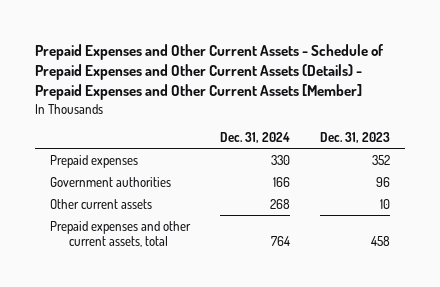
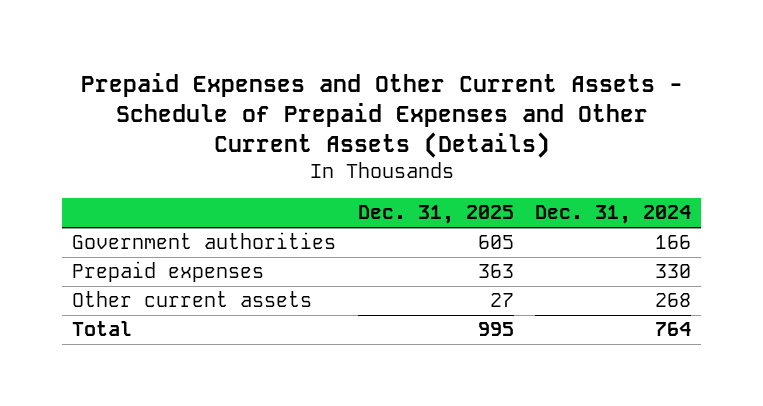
[35,43,385,101] Prepaid Expenses and Other Current Assets - Schedule of Prepaid Expenses and Other Current Assets (Details) - Prepaid Expenses and Other Current Assets [Member] -> [80,72,683,159] Prepaid Expenses and Other Current Assets - Schedule of Prepaid Expenses and Other Current Assets (Details)
[319,132,390,144] Dec. 31, 2023 -> none
none -> [357,205,514,225] Dec. 31, 2025
[50,154,139,168] Prepaid expenses -> [72,261,265,283] Prepaid expenses
[50,220,192,247] Prepaid expenses and other current assets, total -> [72,321,133,337] Total

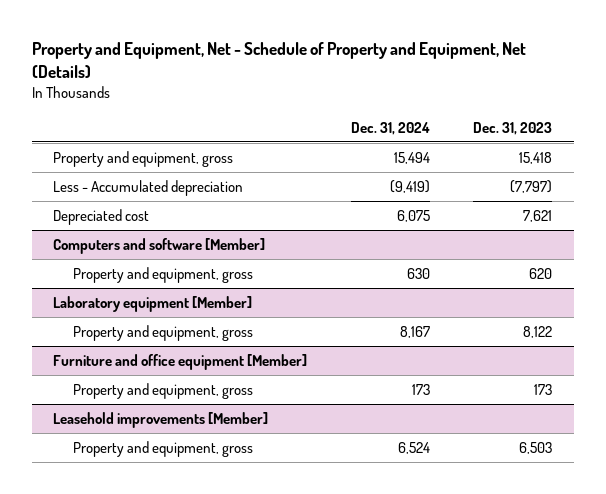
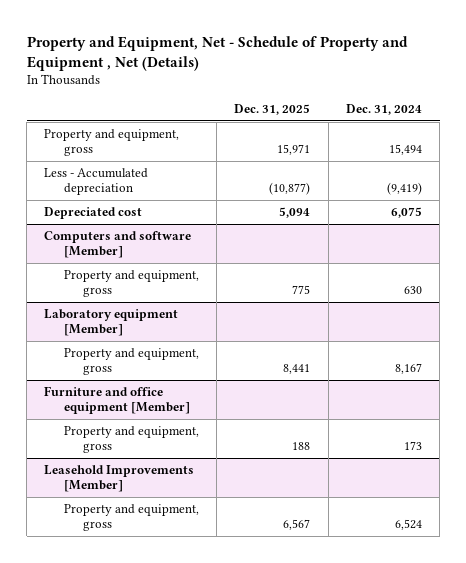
[31,41,526,78] Property and Equipment, Net - Schedule of Property and Equipment, Net (Details) -> [26,35,408,71] Property and Equipment, Net - Schedule of Property and Equipment , Net (Details)
[473,121,553,135] Dec. 31, 2023 -> none
none -> [234,104,311,116] Dec. 31, 2025
[53,411,269,428] Leasehold improvements [Member] -> [44,465,195,493] Leasehold Improvements [Member]

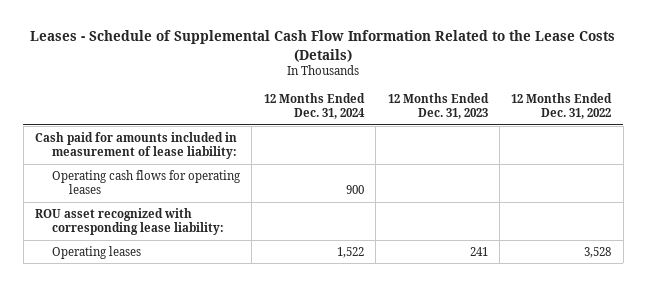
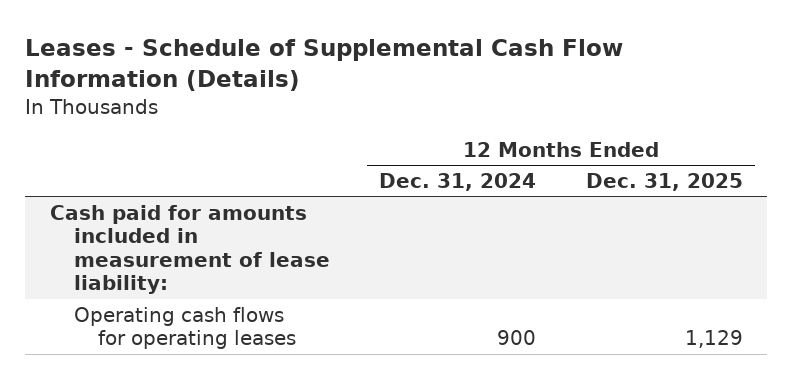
[30,30,616,62] Leases - Schedule of Supplemental Cash Flow Information Related to the Lease Costs (Details) -> [24,38,623,91] Leases - Schedule of Supplemental Cash Flow Information (Details)
[387,92,489,120] 12 Months Ended Dec. 31, 2023 -> none
[511,92,613,120] 12 Months Ended Dec. 31, 2022 -> none
none -> [585,173,743,192] Dec. 31, 2025
[35,207,224,236] ROU asset recognized with corresponding lease liability: -> none
[51,245,141,259] Operating leases -> none

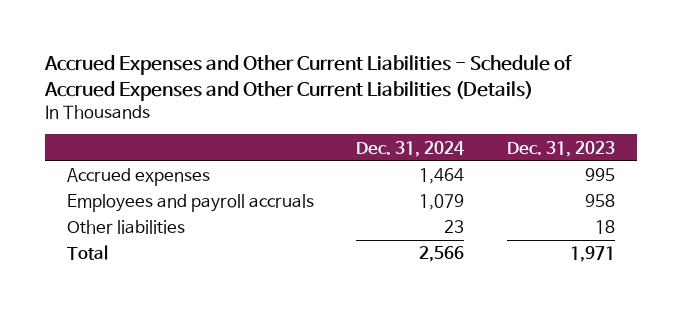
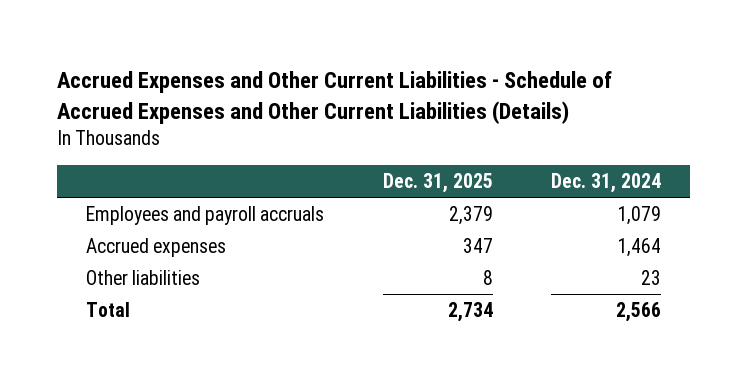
[507,140,616,157] Dec. 31, 2023 -> none
none -> [382,173,493,194] Dec. 31, 2025
[66,168,210,187] Accrued expenses -> [86,238,227,258] Accrued expenses

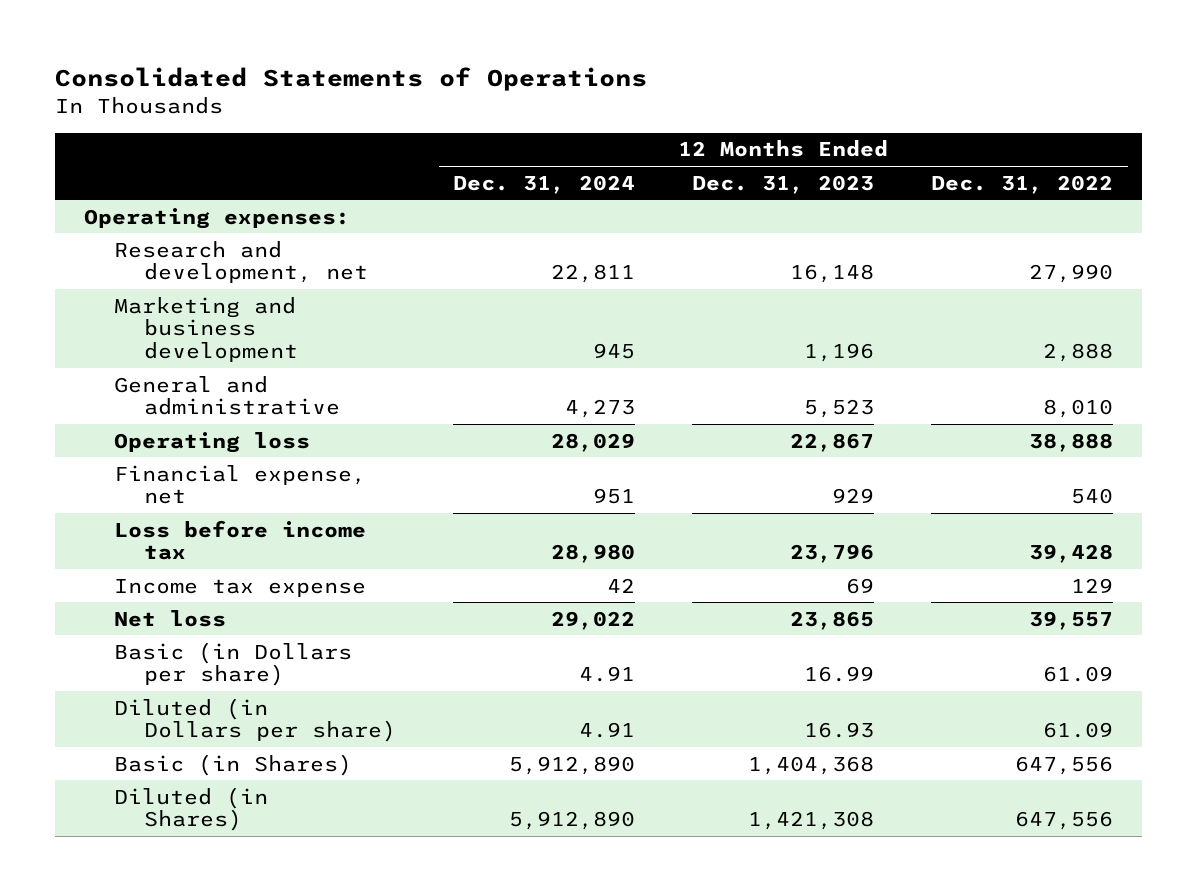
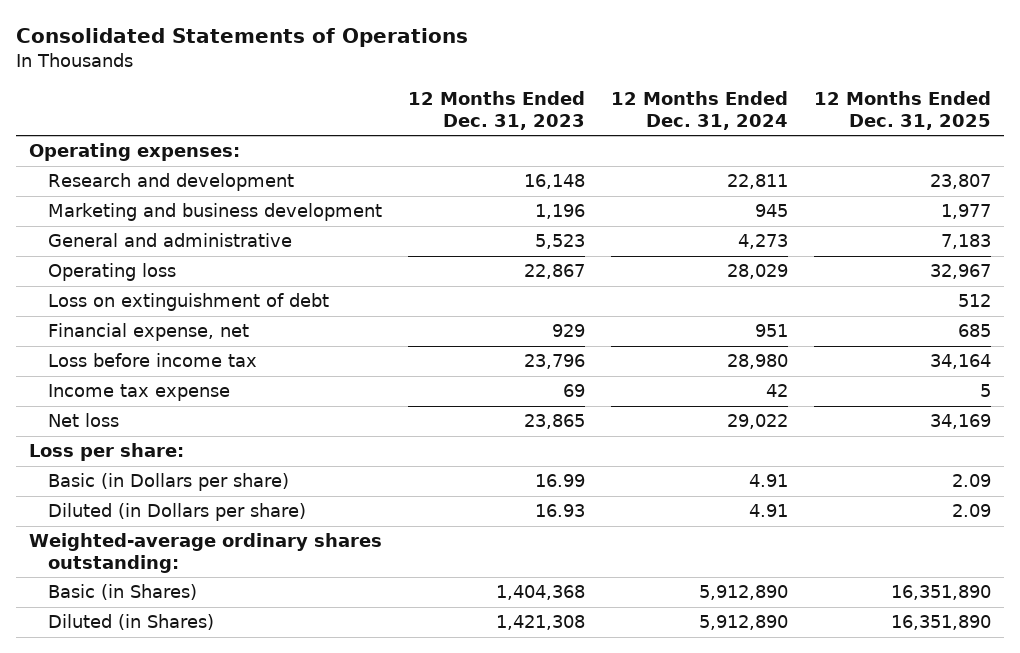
[931,174,1114,194] Dec. 31, 2022 -> none
none -> [814,91,992,130] 12 Months Ended Dec. 31, 2025
[113,240,368,284] Research and development, net -> [48,173,295,192] Research and development
none -> [48,293,330,312] Loss on extinguishment of debt
none -> [29,443,185,462] Loss per share:
none -> [29,533,383,573] Weighted-average ordinary shares outstanding:

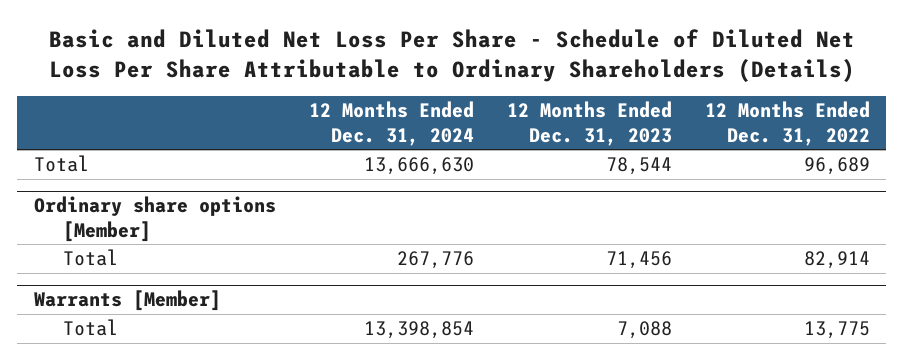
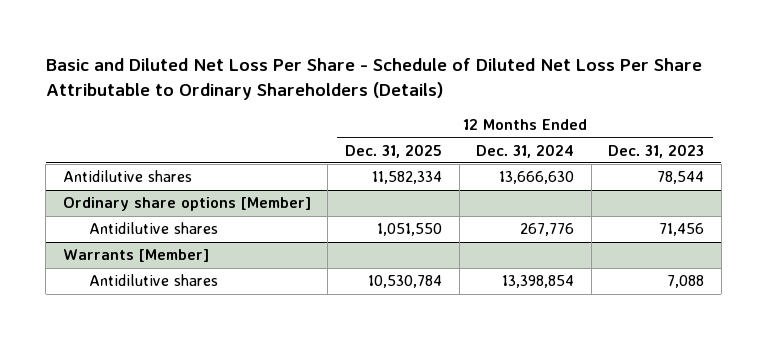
[704,101,870,146] 12 Months Ended Dec. 31, 2022 -> none
none -> [345,143,443,158] Dec. 31, 2025
[33,155,89,173] Total -> [62,170,192,183] Antidilutive shares
[62,249,118,267] Total -> [88,222,218,235] Antidilutive shares
[62,319,118,337] Total -> [88,274,218,287] Antidilutive shares

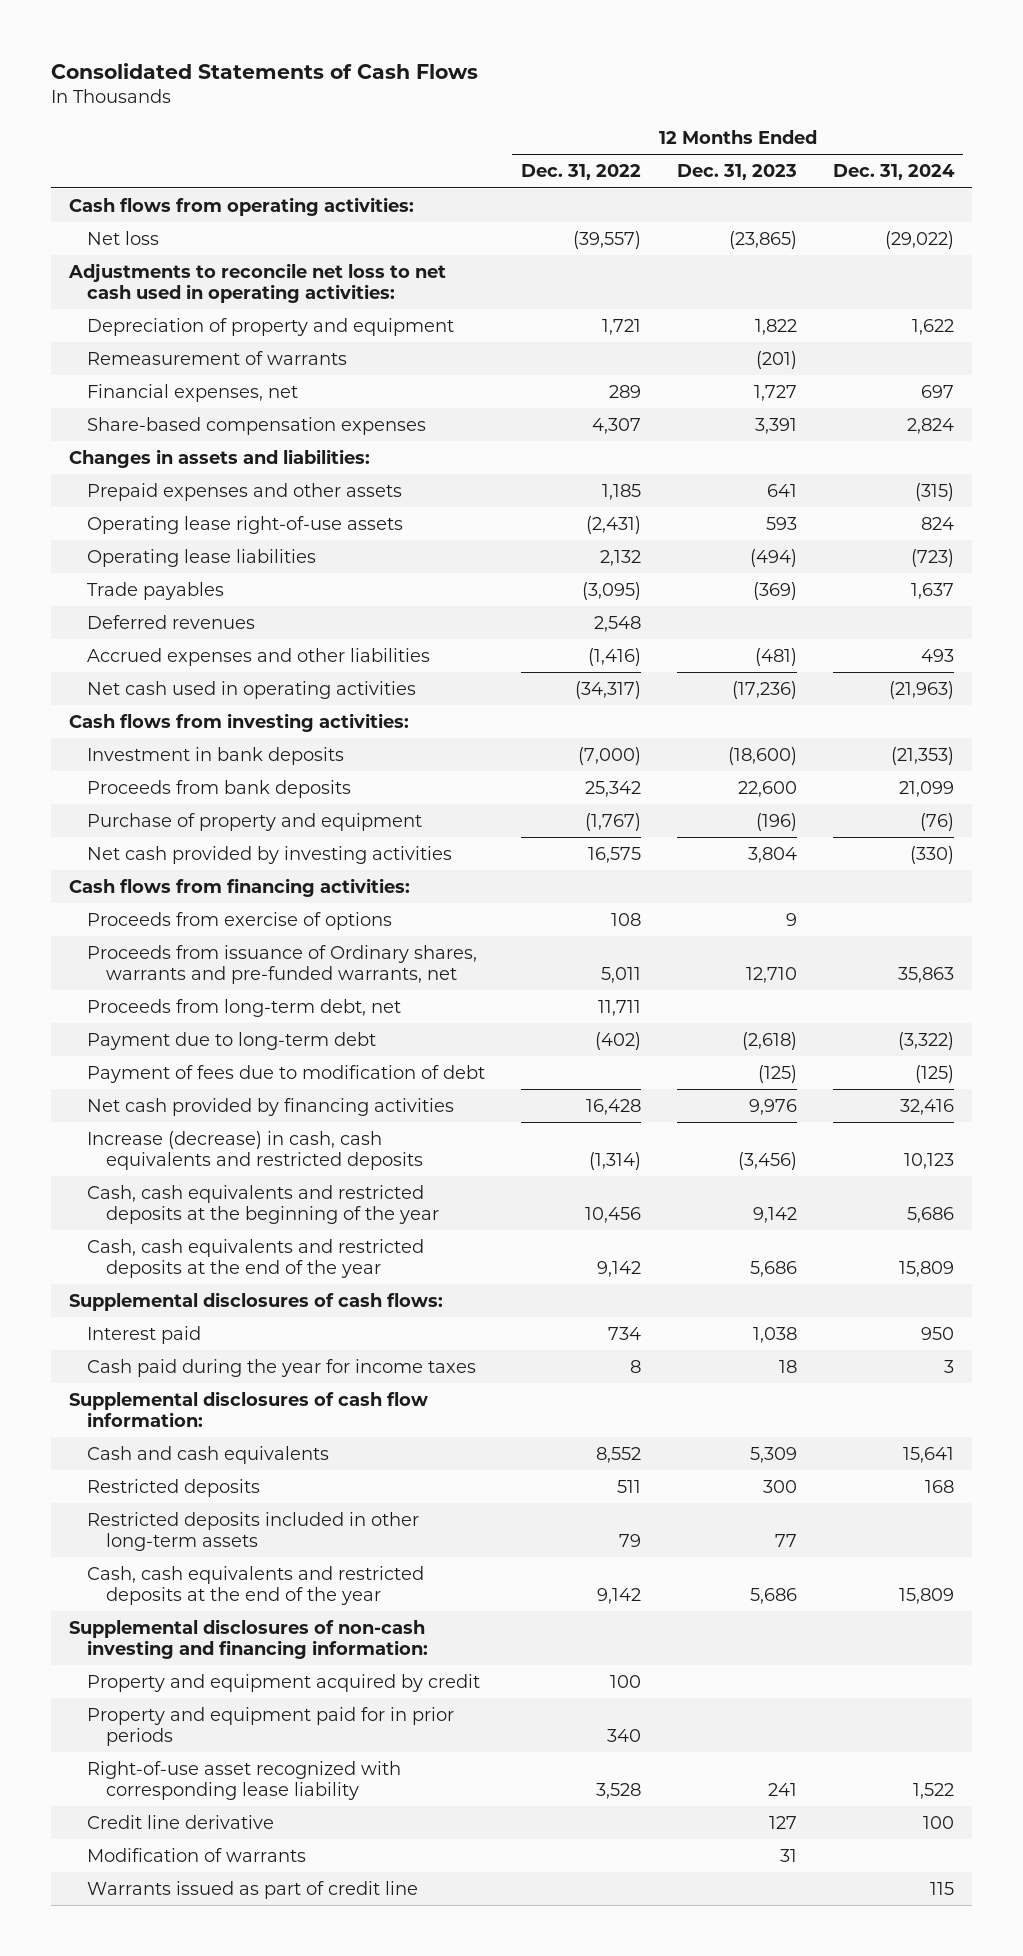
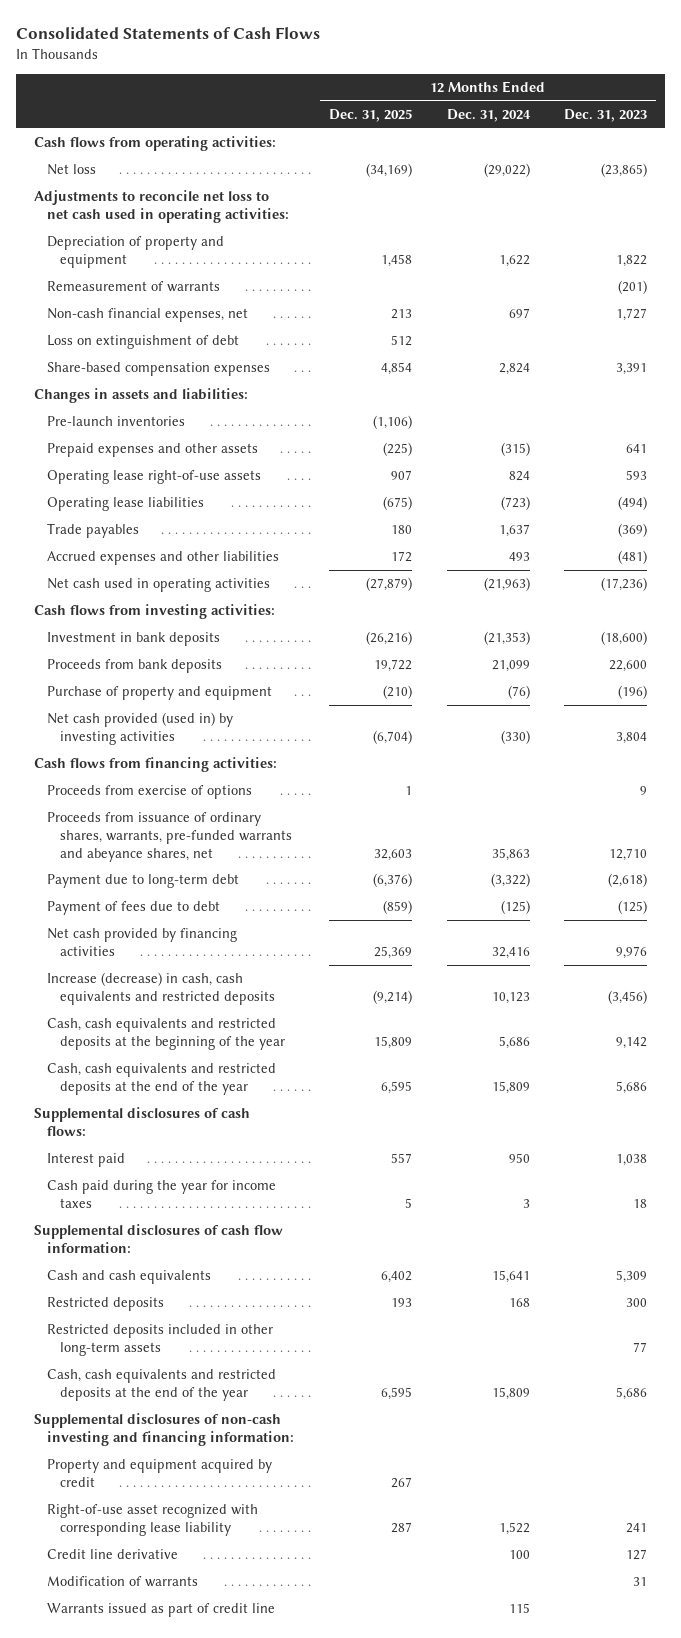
[521,164,642,181] Dec. 31, 2022 -> none
none -> [328,109,412,123] Dec. 31, 2025
[87,383,299,402] Financial expenses, net -> [47,308,249,323] Non-cash financial expenses, net
none -> [47,335,240,350] Loss on extinguishment of debt
none -> [47,416,186,427] Pre-launch inventories
[87,614,256,629] Deferred revenues -> none
[87,845,453,864] Net cash provided by investing activities -> [47,712,234,745] Net cash provided (used in) by investing activities
[87,998,402,1017] Proceeds from long-term debt, net -> none
[87,944,478,984] Proceeds from issuance of Ordinary shares, warrants and pre-funded warrants, net -> [47,812,293,862] Proceeds from issuance of ordinary shares, warrants, pre-funded warrants and abeyance shares, net
[87,1064,486,1083] Payment of fees due to modification of debt -> [47,901,221,916] Payment of fees due to debt
[87,1706,455,1746] Property and equipment paid for in prior periods -> none

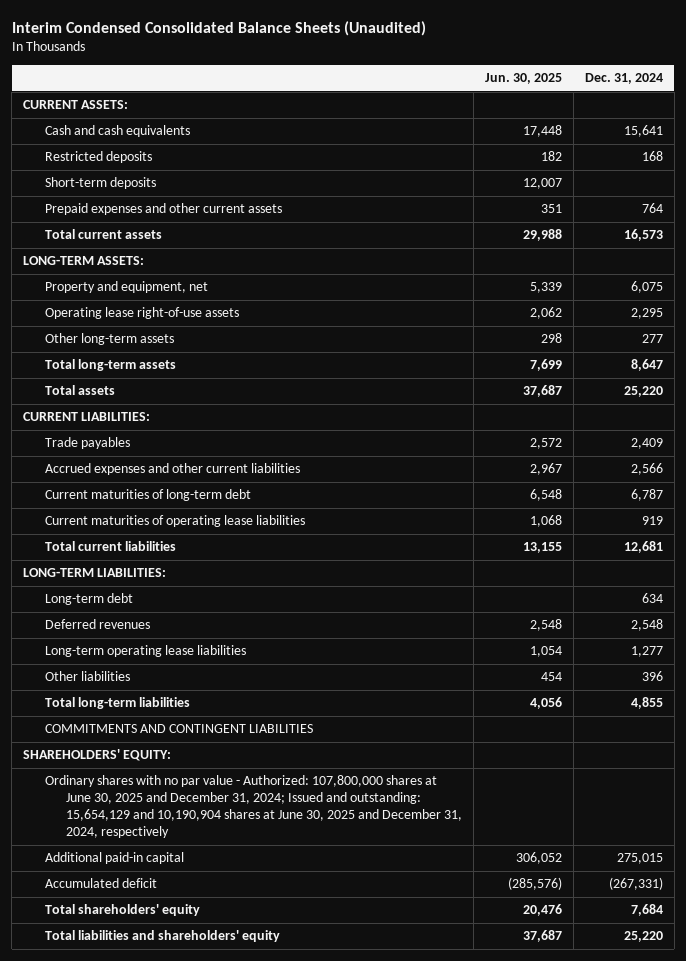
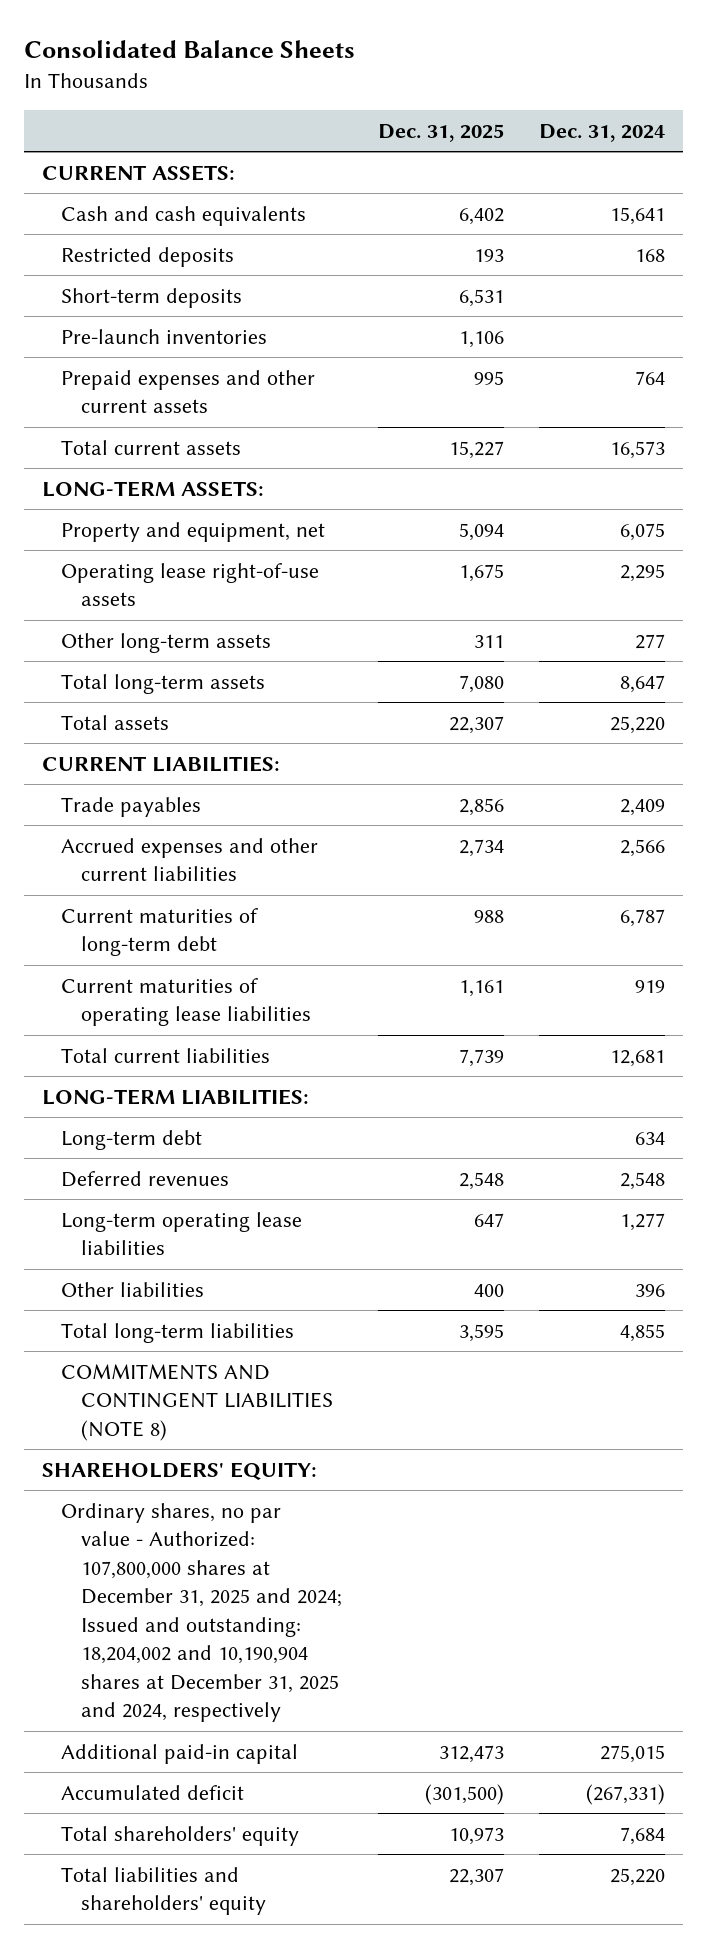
[11,20,426,36] Interim Condensed Consolidated Balance Sheets (Unaudited) -> [24,40,356,59] Consolidated Balance Sheets
[484,73,562,85] Jun. 30, 2025 -> none
none -> [377,123,504,142] Dec. 31, 2025
none -> [61,328,268,344] Pre-launch inventories
[44,724,313,734] COMMITMENTS AND CONTINGENT LIABILITIES -> [61,1363,334,1441] COMMITMENTS AND CONTINGENT LIABILITIES (NOTE 8)
[44,775,462,839] Ordinary shares with no par value - Authorized: 107,800,000 shares at June 30, 2025 and December 31, 2024; Issued and outstanding: 15,654,129 and 10,190,904 shares at June 30, 2025 and December 31, 2024, respectively -> [61,1502,343,1723] Ordinary shares, no par value - Authorized: 107,800,000 shares at December 31, 2025 and 2024; Issued and outstanding: 18,204,002 and 10,190,904 shares at December 31, 2025 and 2024, respectively

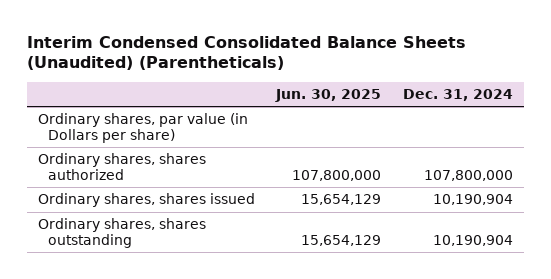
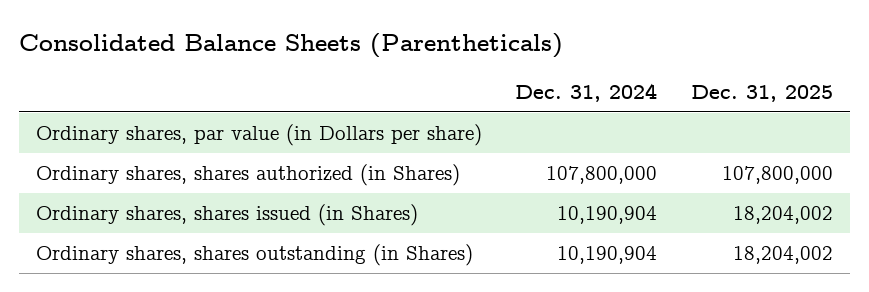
[27,35,467,71] Interim Condensed Consolidated Balance Sheets (Unaudited) (Parentheticals) -> [19,33,564,59] Consolidated Balance Sheets (Parentheticals)
[275,88,382,102] Jun. 30, 2025 -> none
none -> [690,85,833,103] Dec. 31, 2025
[37,153,206,180] Ordinary shares, shares authorized -> [35,163,460,186] Ordinary shares, shares authorized (in Shares)
[37,193,255,208] Ordinary shares, shares issued -> [35,203,418,226] Ordinary shares, shares issued (in Shares)
[37,218,206,248] Ordinary shares, shares outstanding -> [35,243,473,266] Ordinary shares, shares outstanding (in Shares)

